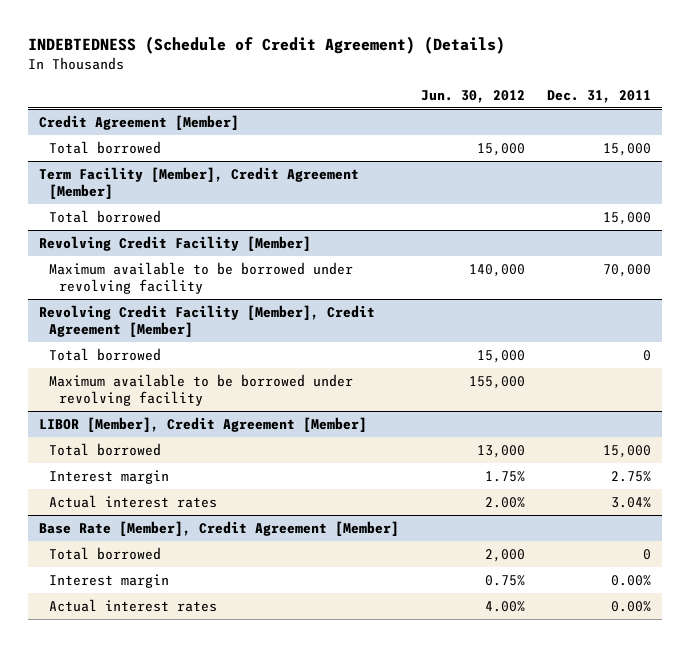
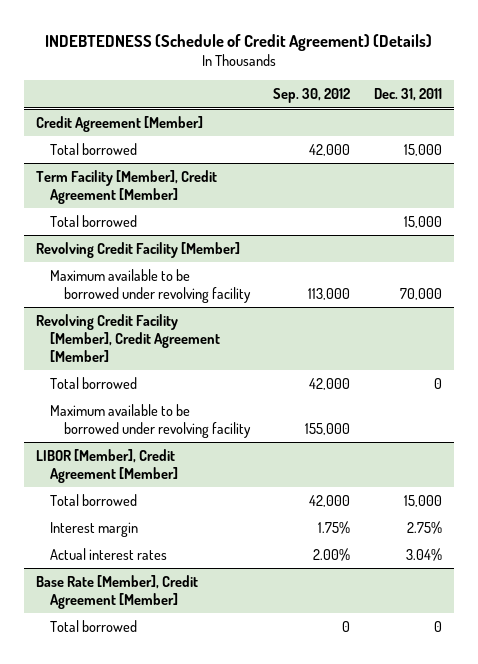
[420,90,525,104] Jun. 30, 2012 -> none
none -> [273,88,351,104] Sep. 30, 2012
[49,573,170,588] Interest margin -> none
[49,598,218,612] Actual interest rates -> none

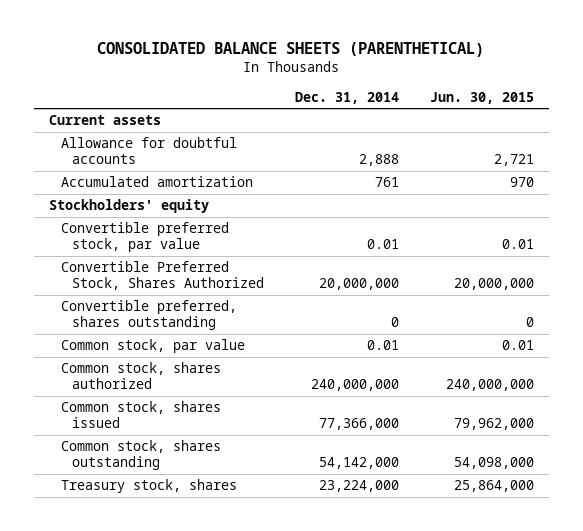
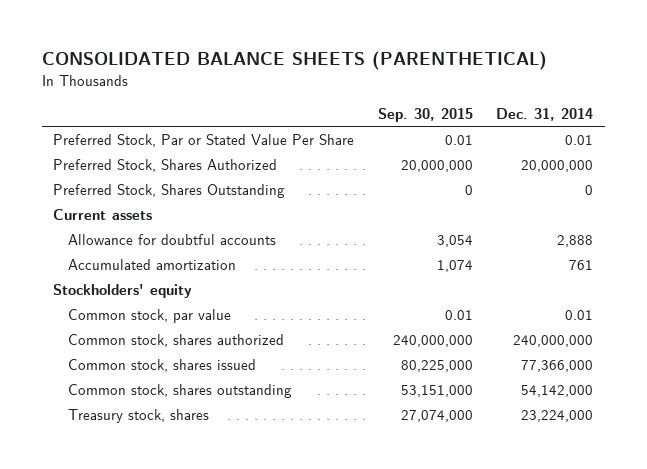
[429,91,534,104] Jun. 30, 2015 -> none
none -> [377,107,473,122] Sep. 30, 2015
none -> [53,134,355,148] Preferred Stock, Par or Stated Value Per Share
none -> [53,159,278,173] Preferred Stock, Shares Authorized
none -> [53,184,286,199] Preferred Stock, Shares Outstanding
[60,222,229,253] Convertible preferred stock, par value -> none
[60,261,265,291] Convertible Preferred Stock, Shares Authorized -> none
[60,300,237,331] Convertible preferred, shares outstanding -> none

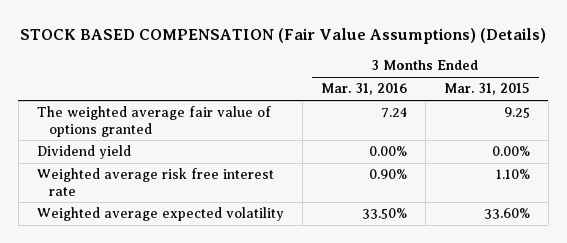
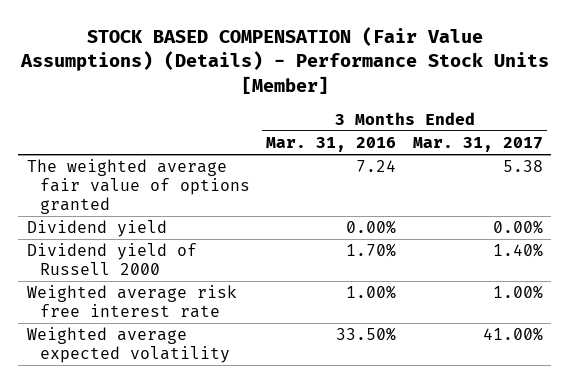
[20,28,547,45] STOCK BASED COMPENSATION (Fair Value Assumptions) (Details) -> [19,26,549,94] STOCK BASED COMPENSATION (Fair Value Assumptions) (Details) - Performance Stock Units [Member]
[443,83,530,96] Mar. 31, 2015 -> none
none -> [412,137,543,153] Mar. 31, 2017
none -> [26,243,197,276] Dividend yield of Russell 2000
[368,169,407,180] 0.90% -> [346,285,397,300] 1.00%

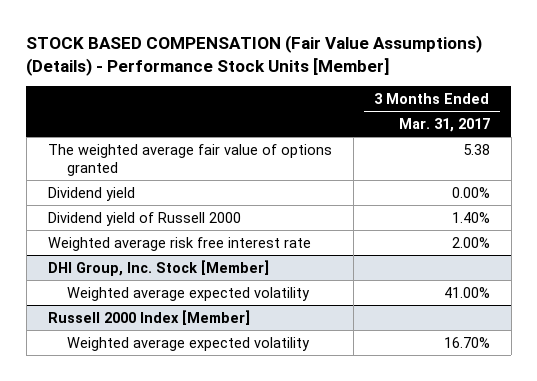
[266,137,397,153] Mar. 31, 2016 -> none
[492,285,543,300] 1.00% -> [451,236,490,248] 2.00%
none -> [47,259,269,276] DHI Group, Inc. Stock [Member]
none -> [47,309,250,325] Russell 2000 Index [Member]
none -> [66,336,310,351] Weighted average expected volatility

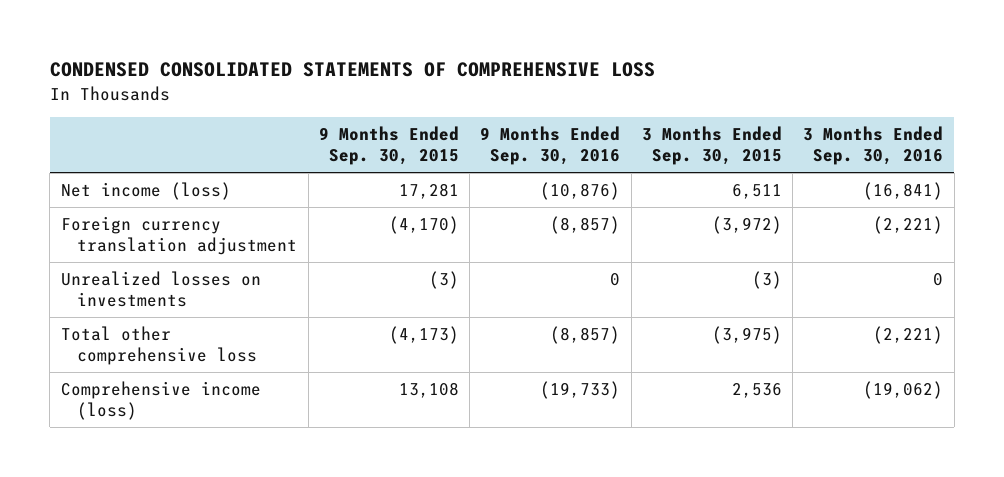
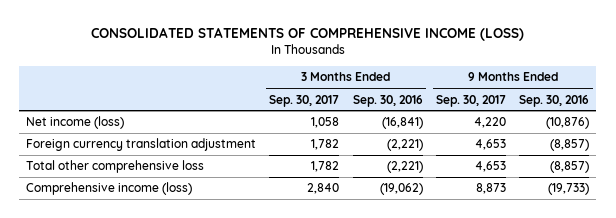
[49,62,655,78] CONDENSED CONSOLIDATED STATEMENTS OF COMPREHENSIVE LOSS -> [90,26,524,41] CONSOLIDATED STATEMENTS OF COMPREHENSIVE INCOME (LOSS)
[318,125,459,166] 9 Months Ended Sep. 30, 2015 -> none
[641,125,782,166] 3 Months Ended Sep. 30, 2015 -> none
none -> [269,94,340,107] Sep. 30, 2017
none -> [436,94,507,107] Sep. 30, 2017
[60,270,261,308] Unrealized losses on investments -> none

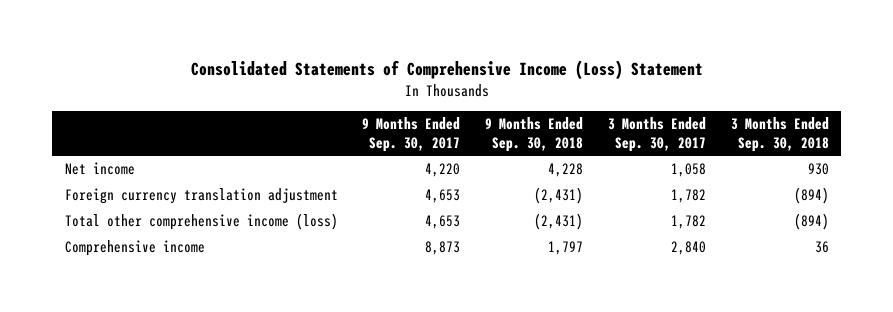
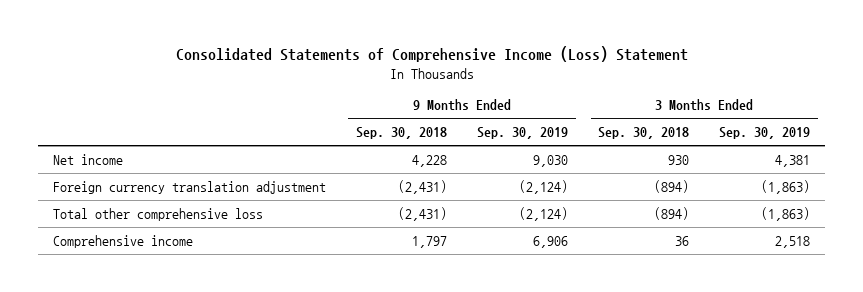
[362,117,461,152] 9 Months Ended Sep. 30, 2017 -> none
[608,117,707,152] 3 Months Ended Sep. 30, 2017 -> none
none -> [477,127,569,140] Sep. 30, 2019
none -> [719,127,811,140] Sep. 30, 2019
[64,213,338,231] Total other comprehensive income (loss) -> [52,207,263,221] Total other comprehensive loss

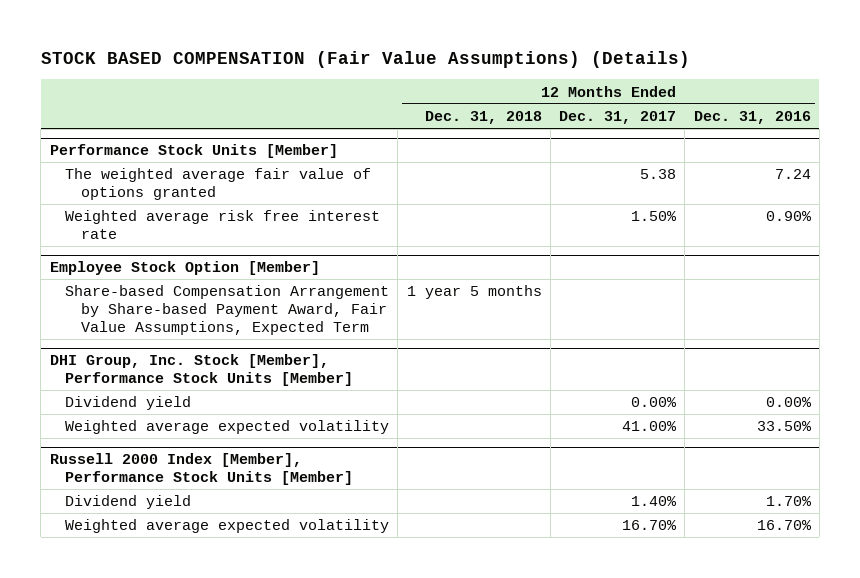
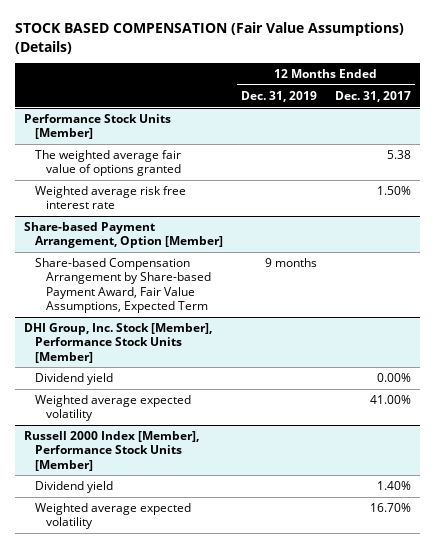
[424,110,542,124] Dec. 31, 2018 -> none
[693,110,811,124] Dec. 31, 2016 -> none
none -> [241,90,318,102] Dec. 31, 2019
[49,261,320,276] Employee Stock Option [Member] -> [24,222,224,249] Share-based Payment Arrangement, Option [Member]

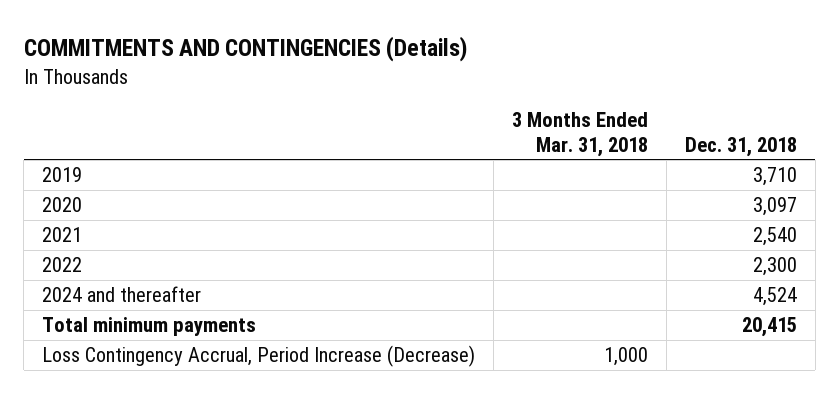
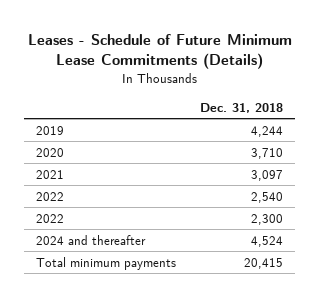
[23,35,467,62] COMMITMENTS AND CONTINGENCIES (Details) -> [27,33,292,70] Leases - Schedule of Future Minimum Lease Commitments (Details)
[512,111,649,157] 3 Months Ended Mar. 31, 2018 -> none
[753,167,798,187] 3,710 -> [251,125,284,137] 4,244
[753,197,798,217] 3,097 -> [251,147,284,159] 3,710
[753,227,798,247] 2,540 -> [251,169,284,181] 3,097
none -> [36,191,65,201] 2022
[42,345,476,368] Loss Contingency Accrual, Period Increase (Decrease) -> none

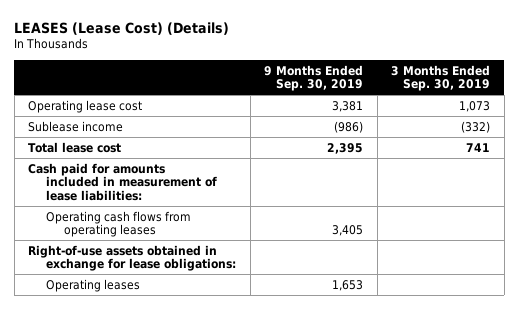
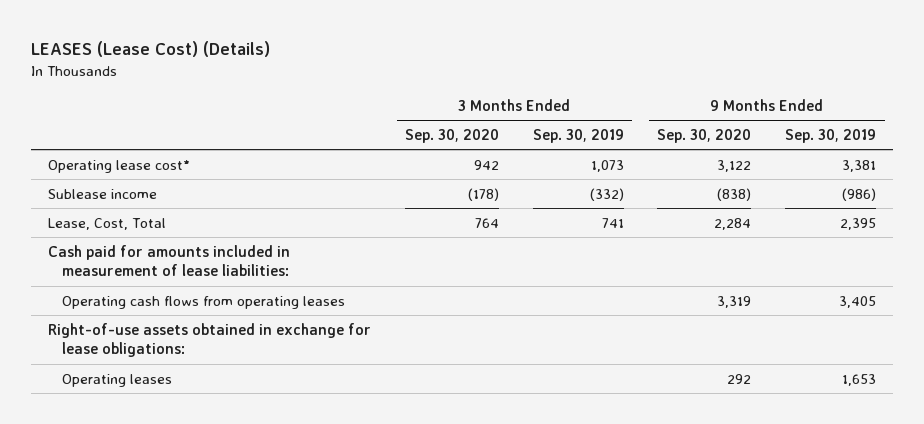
none -> [405,128,500,143] Sep. 30, 2020
none -> [657,128,752,143] Sep. 30, 2020
[28,99,143,113] Operating lease cost -> [48,159,191,173] Operating lease cost*
[28,141,122,153] Total lease cost -> [48,217,167,230] Lease, Cost, Total

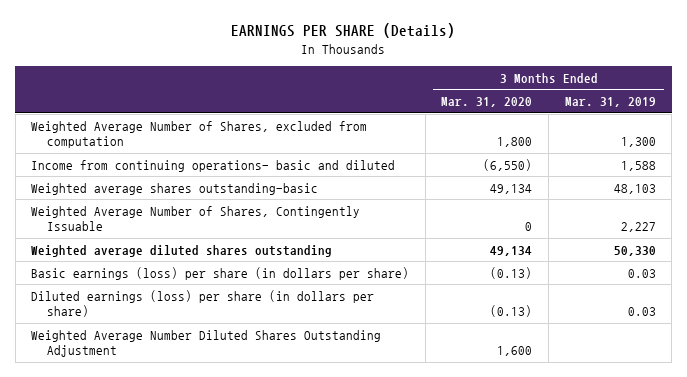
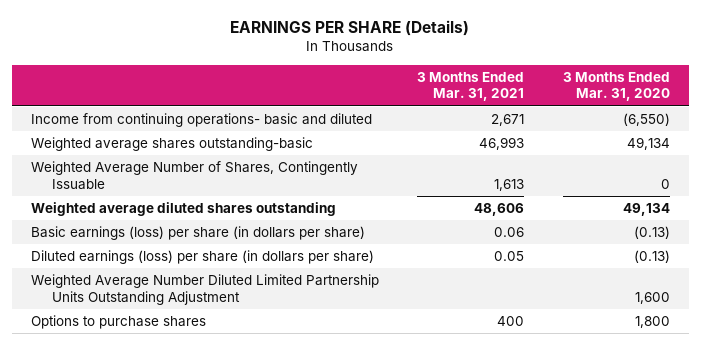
[564,97,656,108] Mar. 31, 2019 -> none
none -> [417,71,525,102] 3 Months Ended Mar. 31, 2021
[31,120,368,149] Weighted Average Number of Shares, excluded from computation -> none
[31,329,382,358] Weighted Average Number Diluted Shares Outstanding Adjustment -> [31,274,380,305] Weighted Average Number Diluted Limited Partnership Units Outstanding Adjustment
none -> [31,315,207,330] Options to purchase shares

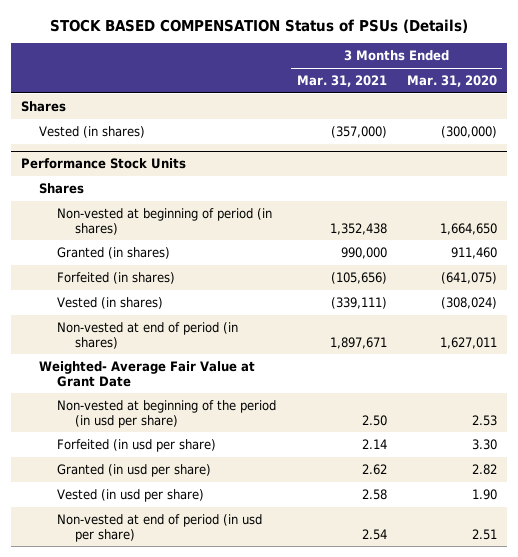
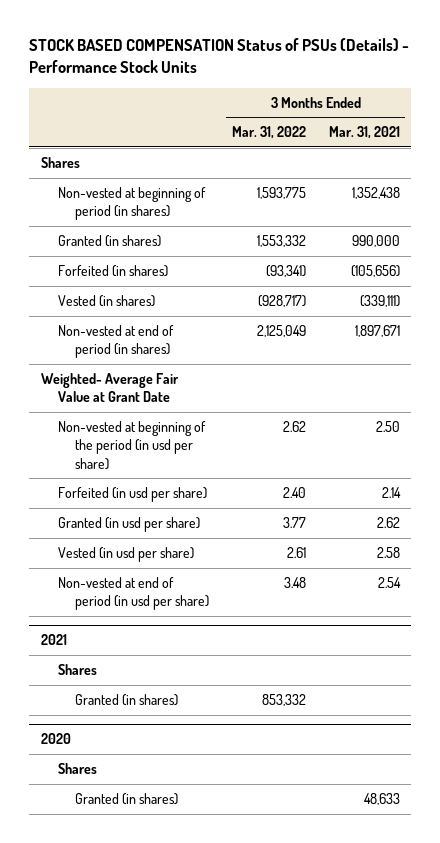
[49,18,468,33] STOCK BASED COMPENSATION Status of PSUs (Details) -> [29,38,410,74] STOCK BASED COMPENSATION Status of PSUs (Details) - Performance Stock Units
[406,75,497,88] Mar. 31, 2020 -> none
none -> [231,126,306,140] Mar. 31, 2022
[39,125,146,138] Vested (in shares) -> none
[20,158,186,170] Performance Stock Units -> none
[39,182,85,194] Shares -> none
none -> [40,634,67,646] 2021
none -> [58,663,98,675] Shares
none -> [75,693,179,706] Granted (in shares)
none -> [40,733,71,745] 2020
none -> [58,762,98,774] Shares
none -> [75,792,179,805] Granted (in shares)

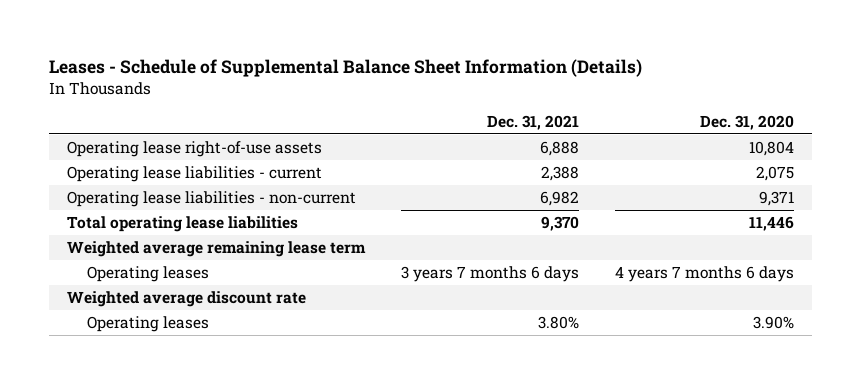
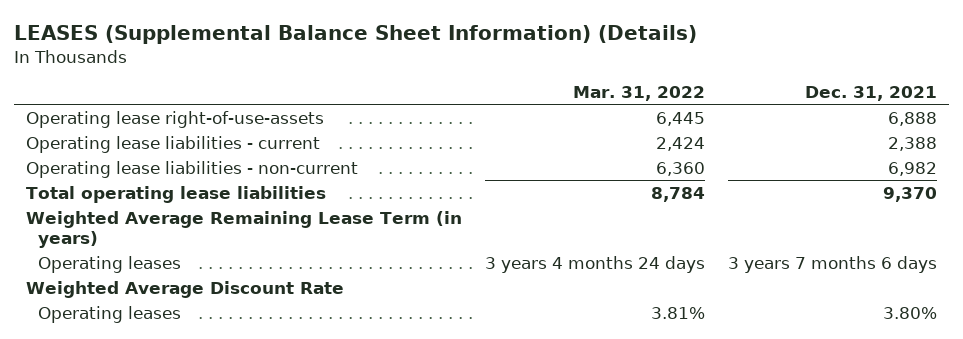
[49,59,643,78] Leases - Schedule of Supplemental Balance Sheet Information (Details) -> [14,25,698,45] LEASES (Supplemental Balance Sheet Information) (Details)
[700,114,795,130] Dec. 31, 2020 -> none
none -> [572,85,705,101] Mar. 31, 2022
[67,140,323,157] Operating lease right-of-use assets -> [25,110,324,128] Operating lease right-of-use-assets
[67,240,367,257] Weighted average remaining lease term -> [25,210,462,248] Weighted Average Remaining Lease Term (in years)
[67,290,307,307] Weighted average discount rate -> [25,280,344,298] Weighted Average Discount Rate

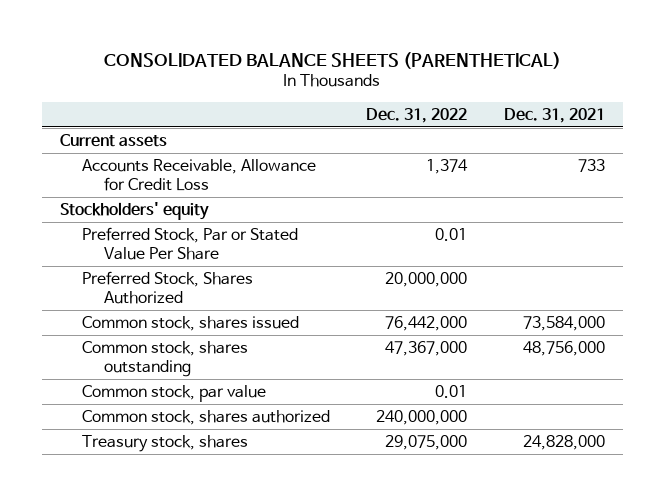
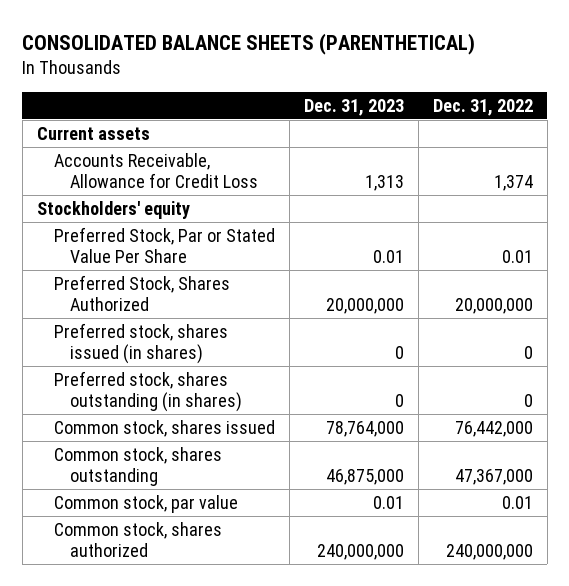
[503,107,605,123] Dec. 31, 2021 -> none
none -> [303,98,404,116] Dec. 31, 2023
none -> [53,322,228,365] Preferred stock, shares issued (in shares)
none -> [53,370,243,413] Preferred stock, shares outstanding (in shares)
[82,435,249,453] Treasury stock, shares -> none

